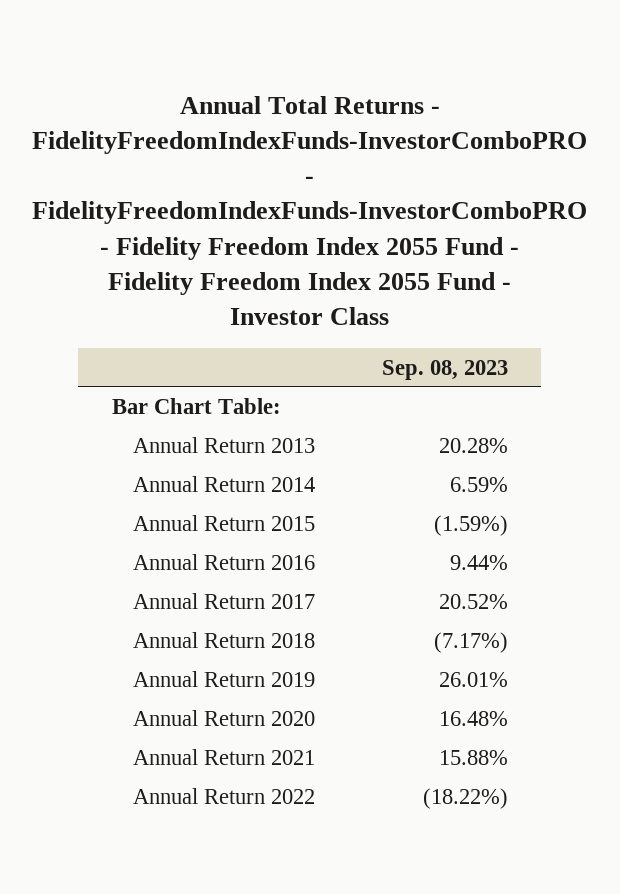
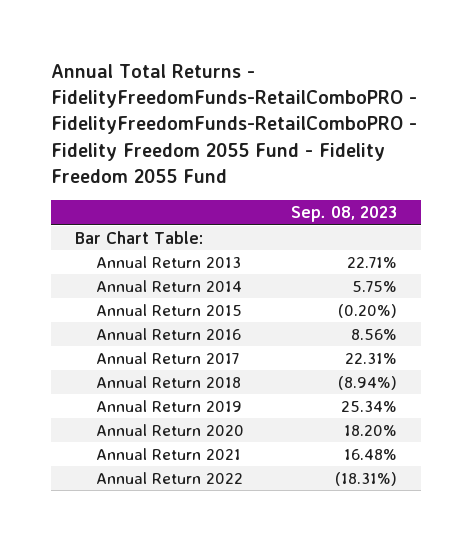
[31,95,587,326] Annual Total Returns - FidelityFreedomIndexFunds-InvestorComboPRO - FidelityFreedomIndexFunds-InvestorComboPRO - Fidelity Freedom Index 2055 Fund - Fidelity Freedom Index 2055 Fund - Investor Class -> [51,63,418,184] Annual Total Returns - FidelityFreedomFunds-RetailComboPRO - FidelityFreedomFunds-RetailComboPRO - Fidelity Freedom 2055 Fund - Fidelity Freedom 2055 Fund
[438,437,508,453] 20.28% -> [347,257,398,269] 22.71%
[449,476,508,492] 6.59% -> [352,281,398,293] 5.75%
[433,514,508,536] (1.59%) -> [338,304,398,319] (0.20%)
[449,554,508,570] 9.44% -> [351,329,398,341] 8.56%
[438,593,508,609] 20.52% -> [345,353,398,365] 22.31%
[433,631,508,653] (7.17%) -> [338,376,398,391] (8.94%)
[438,671,508,687] 26.01% -> [341,401,398,413] 25.34%
[438,710,508,726] 16.48% -> [344,425,398,437] 18.20%
[438,749,508,765] 15.88% -> [344,449,398,461] 16.48%
[422,787,508,809] (18.22%) -> [335,472,398,487] (18.31%)

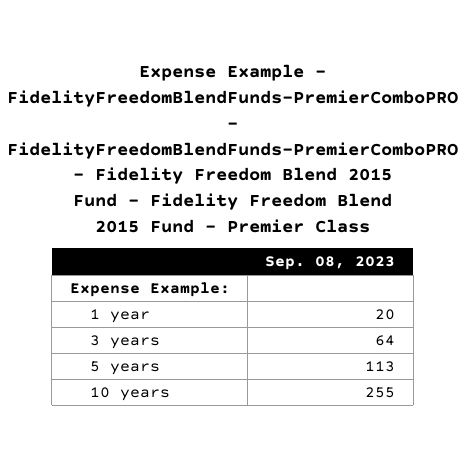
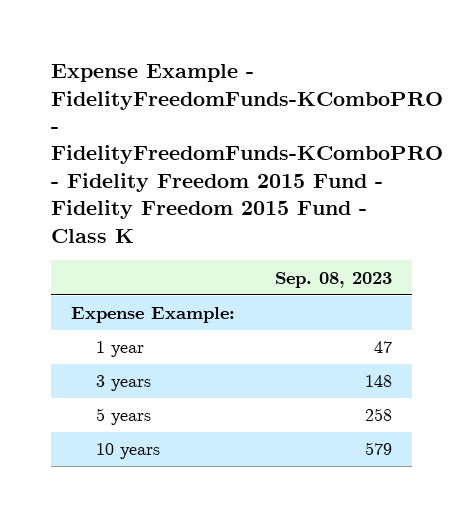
[6,64,458,233] Expense Example - FidelityFreedomBlendFunds-PremierComboPRO - FidelityFreedomBlendFunds-PremierComboPRO - Fidelity Freedom Blend 2015 Fund - Fidelity Freedom Blend 2015 Fund - Premier Class -> [50,64,443,243] Expense Example - FidelityFreedomFunds-KComboPRO - FidelityFreedomFunds-KComboPRO - Fidelity Freedom 2015 Fund - Fidelity Freedom 2015 Fund - Class K
[375,308,396,320] 20 -> [374,341,393,354] 47
[375,334,396,346] 64 -> [365,375,393,388] 148
[365,360,396,372] 113 -> [365,408,393,422] 258
[365,386,396,398] 255 -> [365,442,393,456] 579

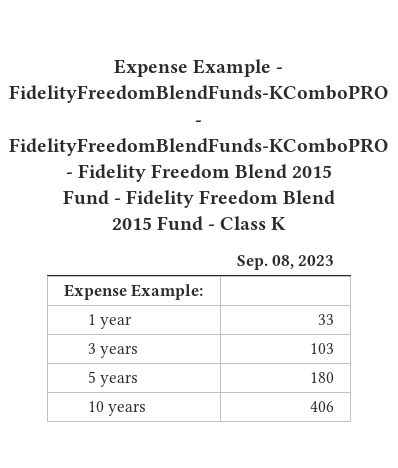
[50,64,443,243] Expense Example - FidelityFreedomFunds-KComboPRO - FidelityFreedomFunds-KComboPRO - Fidelity Freedom 2015 Fund - Fidelity Freedom 2015 Fund - Class K -> [9,59,389,231] Expense Example - FidelityFreedomBlendFunds-KComboPRO - FidelityFreedomBlendFunds-KComboPRO - Fidelity Freedom Blend 2015 Fund - Fidelity Freedom Blend 2015 Fund - Class K
[374,341,393,354] 47 -> [317,313,334,325] 33
[365,375,393,388] 148 -> [309,342,334,354] 103
[365,408,393,422] 258 -> [309,371,334,383] 180
[365,442,393,456] 579 -> [309,400,334,412] 406

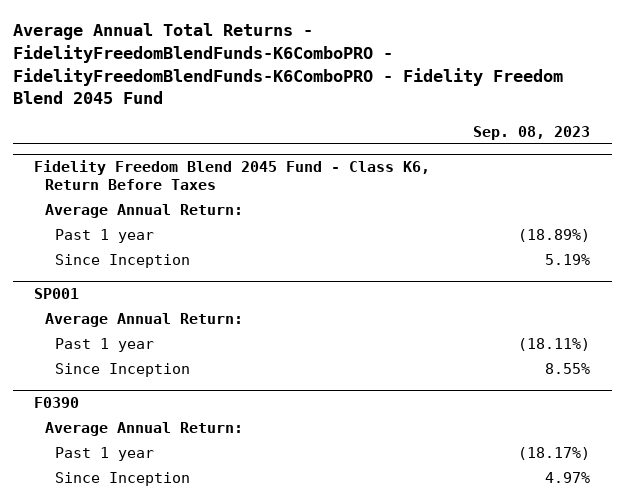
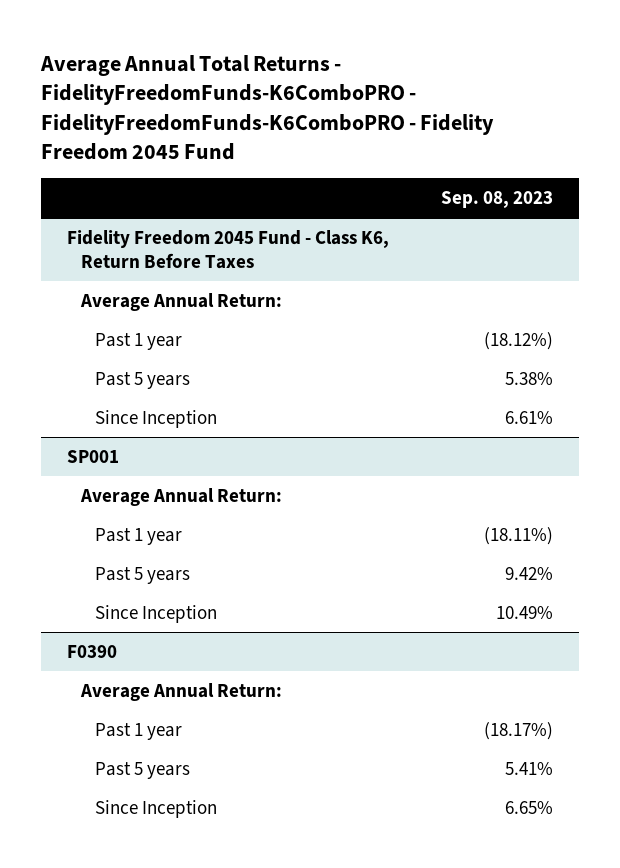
[13,22,564,105] Average Annual Total Returns - FidelityFreedomBlendFunds-K6ComboPRO - FidelityFreedomBlendFunds-K6ComboPRO - Fidelity Freedom Blend 2045 Fund -> [40,54,495,161] Average Annual Total Returns - FidelityFreedomFunds-K6ComboPRO - FidelityFreedomFunds-K6ComboPRO - Fidelity Freedom 2045 Fund
[34,159,431,191] Fidelity Freedom Blend 2045 Fund - Class K6, Return Before Taxes -> [67,229,390,270] Fidelity Freedom 2045 Fund - Class K6, Return Before Taxes
[518,228,591,242] (18.89%) -> [483,331,553,350] (18.12%)
none -> [94,371,190,389] Past 5 years
[545,253,591,265] 5.19% -> [504,410,553,424] 6.61%
none -> [94,566,190,584] Past 5 years
[545,362,591,374] 8.55% -> [495,605,553,619] 10.49%
none -> [94,761,190,779] Past 5 years
[545,471,591,483] 4.97% -> [504,800,553,814] 6.65%

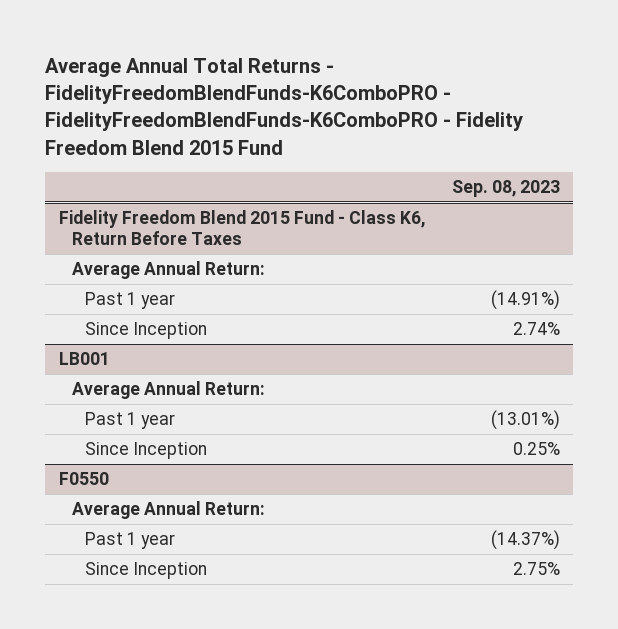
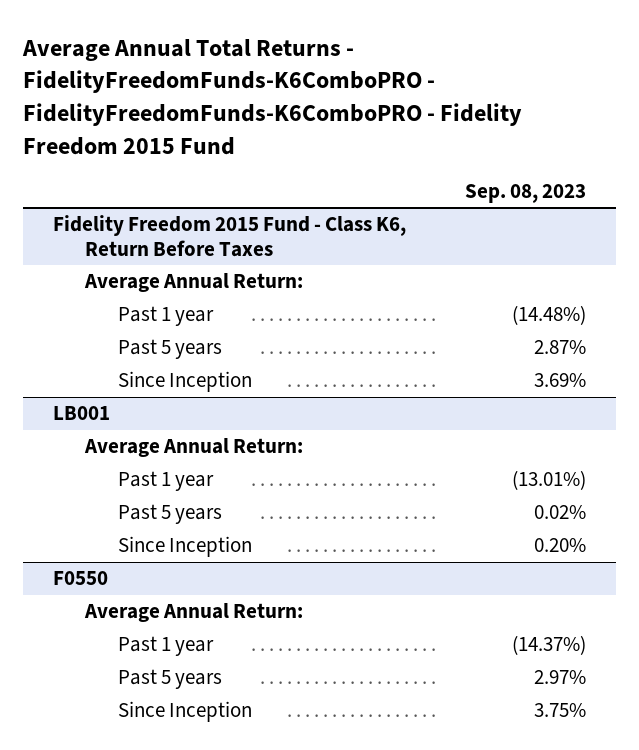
[45,57,524,155] Average Annual Total Returns - FidelityFreedomBlendFunds-K6ComboPRO - FidelityFreedomBlendFunds-K6ComboPRO - Fidelity Freedom Blend 2015 Fund -> [21,38,522,155] Average Annual Total Returns - FidelityFreedomFunds-K6ComboPRO - FidelityFreedomFunds-K6ComboPRO - Fidelity Freedom 2015 Fund
[58,210,425,245] Fidelity Freedom Blend 2015 Fund - Class K6, Return Before Taxes -> [52,215,406,258] Fidelity Freedom 2015 Fund - Class K6, Return Before Taxes
[490,290,560,311] (14.91%) -> [512,305,587,326] (14.48%)
none -> [117,339,222,360] Past 5 years
[512,322,560,336] 2.74% -> [534,373,587,388] 3.69%
none -> [117,504,222,525] Past 5 years
[512,442,560,456] 0.25% -> [534,538,587,553] 0.20%
none -> [117,669,222,690] Past 5 years
[512,562,560,576] 2.75% -> [534,703,587,718] 3.75%

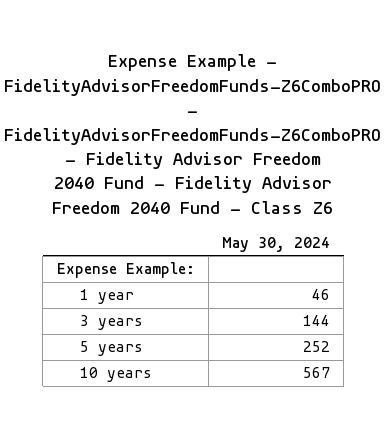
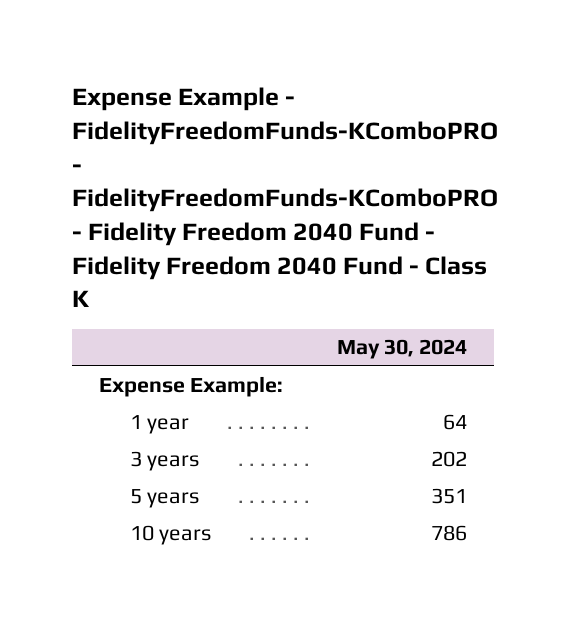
[4,54,382,214] Expense Example - FidelityAdvisorFreedomFunds-Z6ComboPRO - FidelityAdvisorFreedomFunds-Z6ComboPRO - Fidelity Advisor Freedom 2040 Fund - Fidelity Advisor Freedom 2040 Fund - Class Z6 -> [71,87,498,308] Expense Example - FidelityFreedomFunds-KComboPRO - FidelityFreedomFunds-KComboPRO - Fidelity Freedom 2040 Fund - Fidelity Freedom 2040 Fund - Class K
[312,289,331,301] 46 -> [442,414,467,431] 64
[303,315,331,327] 144 -> [430,451,467,468] 202
[303,341,331,353] 252 -> [430,488,467,505] 351
[303,367,331,379] 567 -> [430,525,467,542] 786

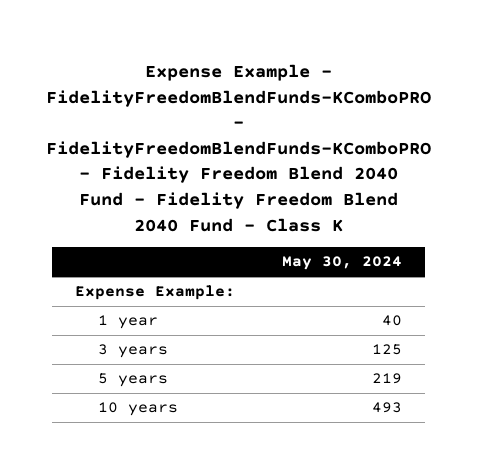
[71,87,498,308] Expense Example - FidelityFreedomFunds-KComboPRO - FidelityFreedomFunds-KComboPRO - Fidelity Freedom 2040 Fund - Fidelity Freedom 2040 Fund - Class K -> [45,64,431,232] Expense Example - FidelityFreedomBlendFunds-KComboPRO - FidelityFreedomBlendFunds-KComboPRO - Fidelity Freedom Blend 2040 Fund - Fidelity Freedom Blend 2040 Fund - Class K
[442,414,467,431] 64 -> [382,315,403,327] 40
[430,451,467,468] 202 -> [372,344,403,356] 125
[430,488,467,505] 351 -> [372,373,403,385] 219
[430,525,467,542] 786 -> [372,402,403,414] 493

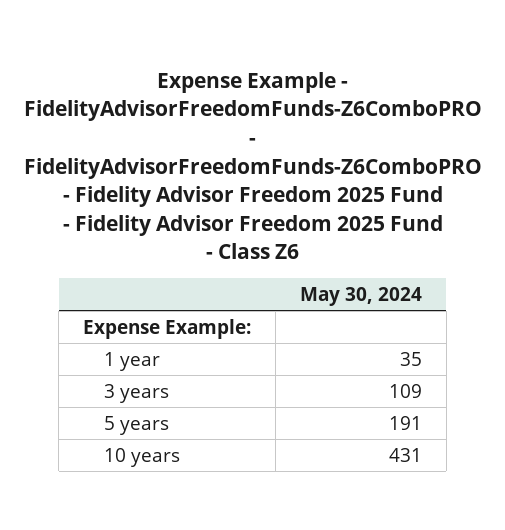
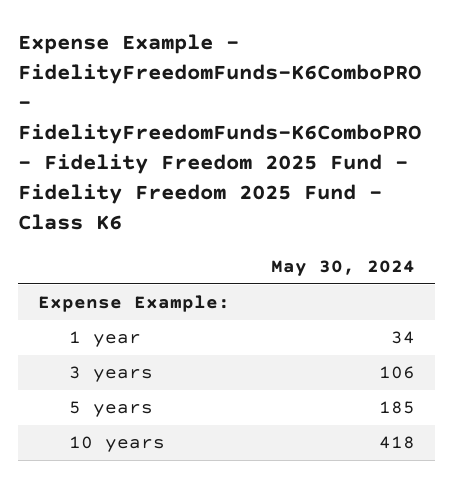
[23,71,482,260] Expense Example - FidelityAdvisorFreedomFunds-Z6ComboPRO - FidelityAdvisorFreedomFunds-Z6ComboPRO - Fidelity Advisor Freedom 2025 Fund - Fidelity Advisor Freedom 2025 Fund - Class Z6 -> [18,33,422,231] Expense Example - FidelityFreedomFunds-K6ComboPRO - FidelityFreedomFunds-K6ComboPRO - Fidelity Freedom 2025 Fund - Fidelity Freedom 2025 Fund - Class K6
[400,351,423,366] 35 -> [390,331,415,345] 34
[389,383,423,398] 109 -> [378,366,415,380] 106
[389,415,423,430] 191 -> [378,401,415,415] 185
[389,447,423,462] 431 -> [378,436,415,450] 418

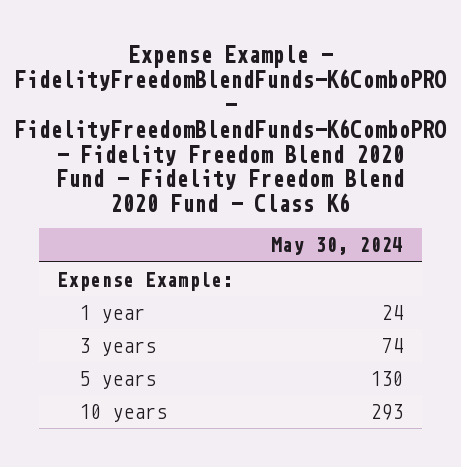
[18,33,422,231] Expense Example - FidelityFreedomFunds-K6ComboPRO - FidelityFreedomFunds-K6ComboPRO - Fidelity Freedom 2025 Fund - Fidelity Freedom 2025 Fund - Class K6 -> [14,45,448,213] Expense Example - FidelityFreedomBlendFunds-K6ComboPRO - FidelityFreedomBlendFunds-K6ComboPRO - Fidelity Freedom Blend 2020 Fund - Fidelity Freedom Blend 2020 Fund - Class K6
[390,331,415,345] 34 -> [381,304,404,320] 24
[378,366,415,380] 106 -> [381,337,404,353] 74
[378,401,415,415] 185 -> [370,370,404,386] 130
[378,436,415,450] 418 -> [370,403,404,420] 293

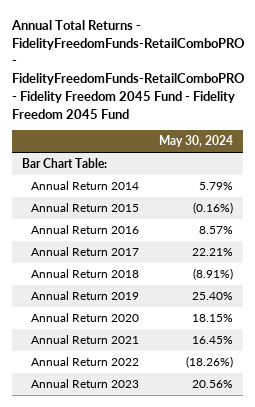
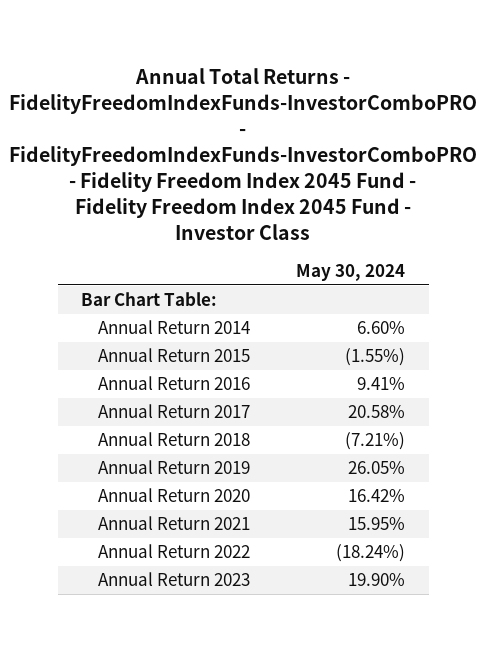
[10,19,245,119] Annual Total Returns - FidelityFreedomFunds-RetailComboPRO - FidelityFreedomFunds-RetailComboPRO - Fidelity Freedom 2045 Fund - Fidelity Freedom 2045 Fund -> [9,67,478,240] Annual Total Returns - FidelityFreedomIndexFunds-InvestorComboPRO - FidelityFreedomIndexFunds-InvestorComboPRO - Fidelity Freedom Index 2045 Fund - Fidelity Freedom Index 2045 Fund - Investor Class
[199,182,234,191] 5.79% -> [357,321,406,335] 6.60%
[193,202,234,215] (0.16%) -> [345,348,406,367] (1.55%)
[199,226,234,235] 8.57% -> [357,377,406,391] 9.41%
[192,248,234,257] 22.21% -> [348,405,406,419] 20.58%
[193,268,234,281] (8.91%) -> [345,432,406,451] (7.21%)
[192,292,234,301] 25.40% -> [348,461,406,475] 26.05%
[192,314,234,323] 18.15% -> [348,489,406,503] 16.42%
[192,336,234,345] 16.45% -> [348,517,406,531] 15.95%
[186,356,234,369] (18.26%) -> [336,544,406,563] (18.24%)
[192,380,234,389] 20.56% -> [348,573,406,587] 19.90%

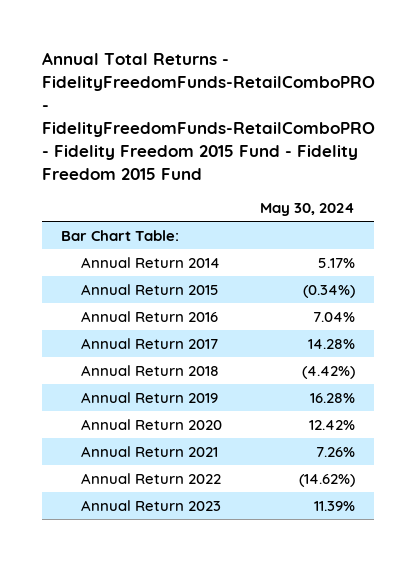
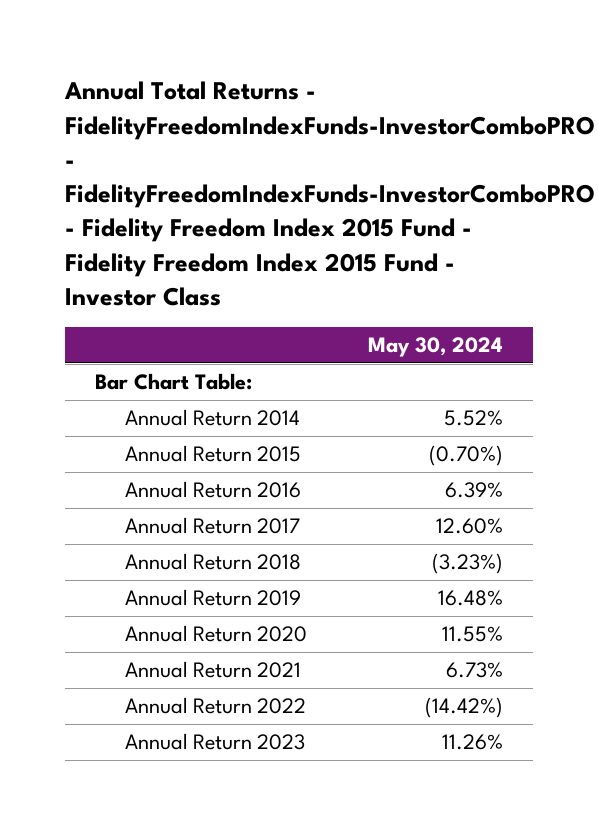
[41,51,375,180] Annual Total Returns - FidelityFreedomFunds-RetailComboPRO - FidelityFreedomFunds-RetailComboPRO - Fidelity Freedom 2015 Fund - Fidelity Freedom 2015 Fund -> [64,81,596,306] Annual Total Returns - FidelityFreedomIndexFunds-InvestorComboPRO - FidelityFreedomIndexFunds-InvestorComboPRO - Fidelity Freedom Index 2015 Fund - Fidelity Freedom Index 2015 Fund - Investor Class
[317,257,355,268] 5.17% -> [444,410,504,427] 5.52%
[302,284,355,298] (0.34%) -> [429,445,504,467] (0.70%)
[312,311,355,322] 7.04% -> [445,482,504,499] 6.39%
[307,338,355,349] 14.28% -> [436,518,504,535] 12.60%
[301,365,355,379] (4.42%) -> [432,553,504,575] (3.23%)
[309,392,355,403] 16.28% -> [438,590,504,607] 16.48%
[308,419,355,430] 12.42% -> [442,626,504,643] 11.55%
[315,446,355,457] 7.26% -> [446,662,504,679] 6.73%
[298,473,355,487] (14.62%) -> [425,697,504,719] (14.42%)
[313,500,355,511] 11.39% -> [442,734,504,751] 11.26%

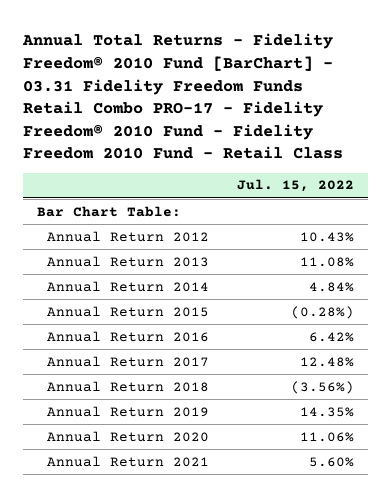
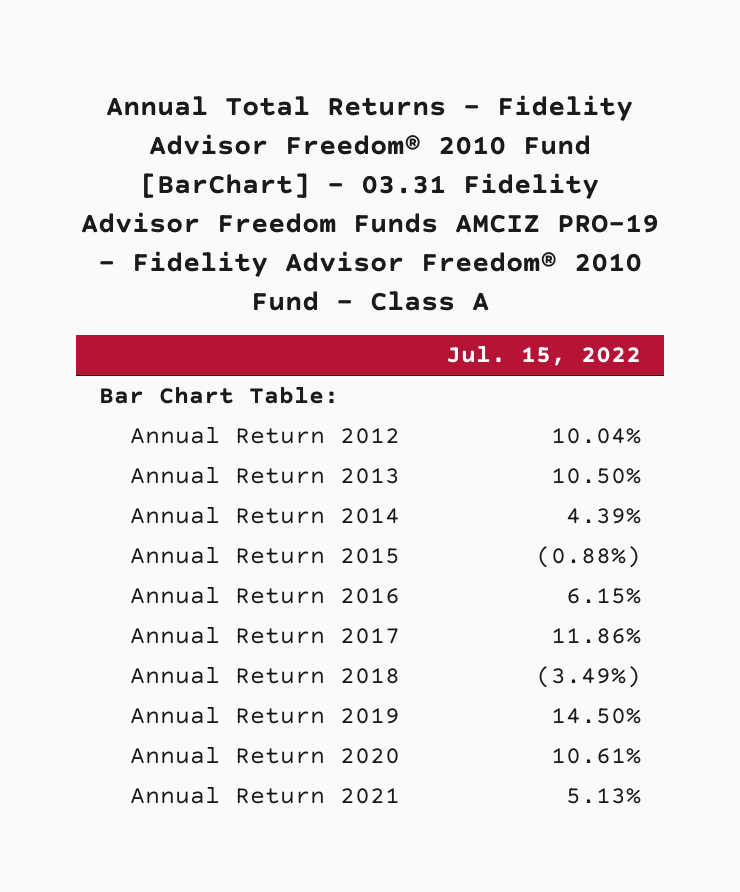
[21,33,343,160] Annual Total Returns - Fidelity Freedom® 2010 Fund [BarChart] - 03.31 Fidelity Freedom Funds Retail Combo PRO-17 - Fidelity Freedom® 2010 Fund - Fidelity Freedom 2010 Fund - Retail Class -> [81,95,660,312] Annual Total Returns - Fidelity Advisor Freedom® 2010 Fund [BarChart] - 03.31 Fidelity Advisor Freedom Funds AMCIZ PRO-19 - Fidelity Advisor Freedom® 2010 Fund - Class A
[300,231,355,242] 10.43% -> [551,428,642,445] 10.04%
[300,256,355,267] 11.08% -> [551,468,642,485] 10.50%
[309,281,355,292] 4.84% -> [566,508,642,525] 4.39%
[291,305,355,319] (0.28%) -> [536,546,642,569] (0.88%)
[309,331,355,342] 6.42% -> [566,588,642,605] 6.15%
[300,356,355,367] 12.48% -> [551,628,642,645] 11.86%
[291,380,355,394] (3.56%) -> [536,666,642,689] (3.49%)
[300,406,355,417] 14.35% -> [551,708,642,725] 14.50%
[300,431,355,442] 11.06% -> [551,748,642,765] 10.61%
[309,456,355,467] 5.60% -> [566,788,642,805] 5.13%

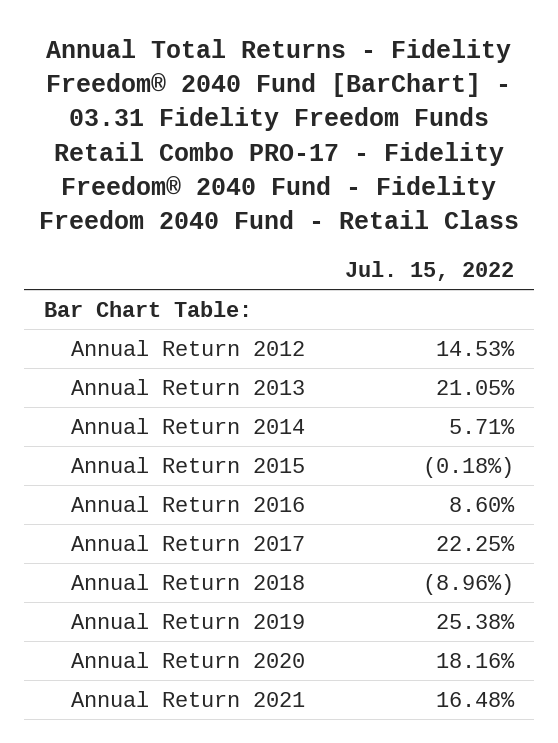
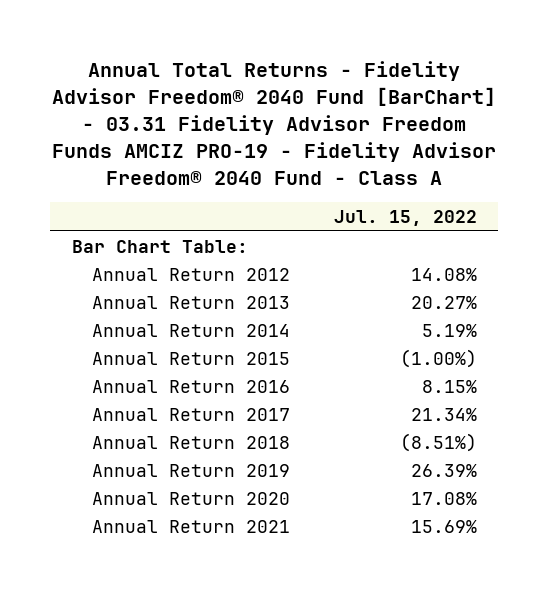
[39,39,520,229] Annual Total Returns - Fidelity Freedom® 2040 Fund [BarChart] - 03.31 Fidelity Freedom Funds Retail Combo PRO-17 - Fidelity Freedom® 2040 Fund - Fidelity Freedom 2040 Fund - Retail Class -> [52,60,497,185] Annual Total Returns - Fidelity Advisor Freedom® 2040 Fund [BarChart] - 03.31 Fidelity Advisor Freedom Funds AMCIZ PRO-19 - Fidelity Advisor Freedom® 2040 Fund - Class A
[436,340,516,356] 14.53% -> [410,267,477,281] 14.08%
[436,379,516,395] 21.05% -> [410,295,477,309] 20.27%
[449,418,516,434] 5.71% -> [421,323,477,337] 5.19%
[423,456,515,478] (0.18%) -> [399,348,477,368] (1.00%)
[449,496,516,512] 8.60% -> [421,379,477,393] 8.15%
[436,535,516,551] 22.25% -> [410,407,477,421] 21.34%
[423,573,515,595] (8.96%) -> [399,432,477,452] (8.51%)
[436,613,516,629] 25.38% -> [410,463,477,477] 26.39%
[436,652,516,668] 18.16% -> [410,491,477,505] 17.08%
[436,691,516,707] 16.48% -> [410,519,477,533] 15.69%

